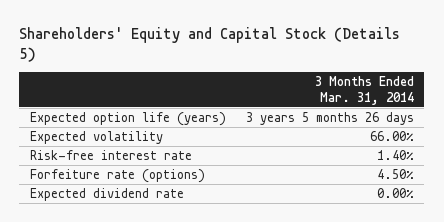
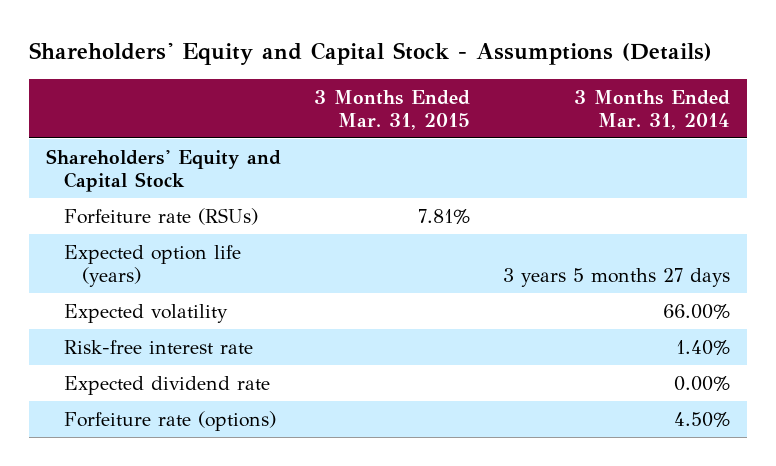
[19,27,401,63] Shareholders' Equity and Capital Stock (Details 5) -> [28,42,712,66] Shareholders' Equity and Capital Stock - Assumptions (Details)
none -> [314,89,471,130] 3 Months Ended Mar. 31, 2015
none -> [45,148,281,192] Shareholders' Equity and Capital Stock
none -> [63,207,258,225] Forfeiture rate (RSUs)
[245,112,414,126] 3 years 5 months 26 days -> [503,267,731,287] 3 years 5 months 27 days
[29,169,205,184] Forfeiture rate (options) -> [63,410,276,431] Forfeiture rate (options)

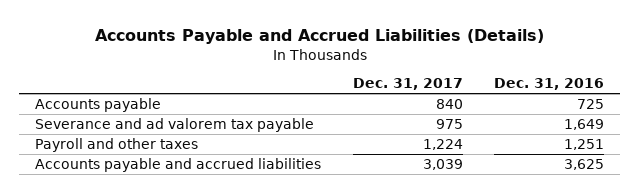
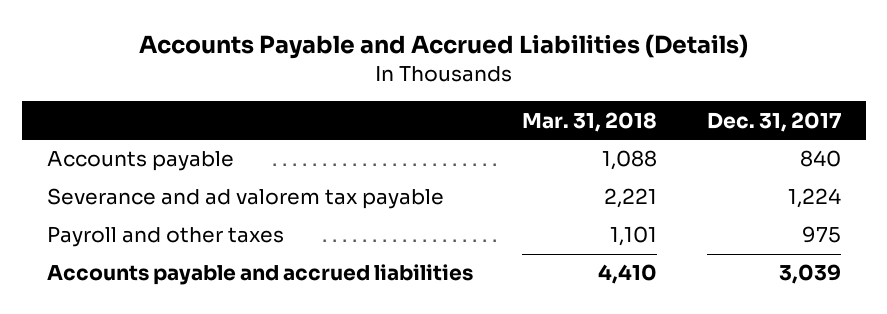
[494,78,605,91] Dec. 31, 2016 -> none
none -> [522,111,658,132] Mar. 31, 2018
[435,118,463,129] 975 -> [787,188,841,209] 1,224
[422,138,463,150] 1,224 -> [801,226,841,244] 975

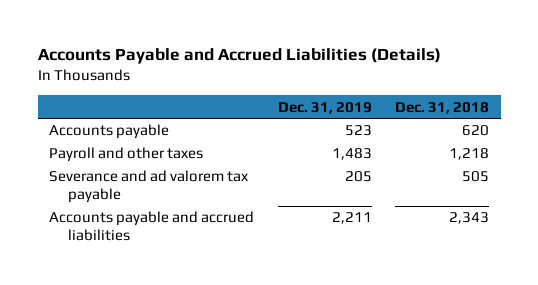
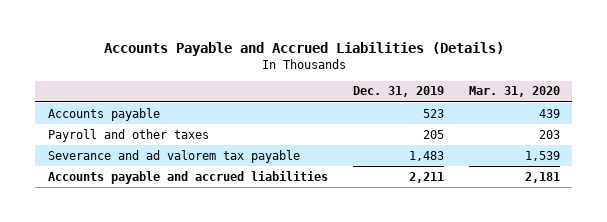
[394,101,489,114] Dec. 31, 2018 -> none
none -> [468,86,560,98] Mar. 31, 2020
[331,148,372,161] 1,483 -> [422,129,444,139] 205
[344,171,372,183] 205 -> [408,150,444,161] 1,483

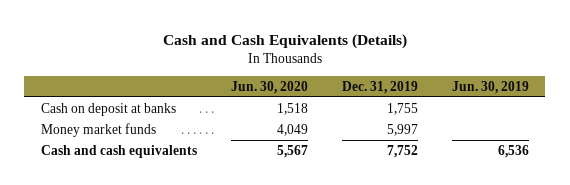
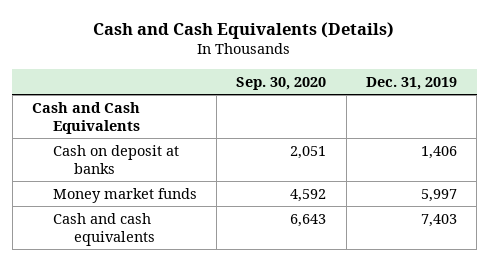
[230,80,308,94] Jun. 30, 2020 -> none
[451,80,529,94] Jun. 30, 2019 -> none
none -> [236,76,327,90] Sep. 30, 2020
none -> [32,101,141,134] Cash and Cash Equivalents
[386,102,418,115] 1,755 -> [420,145,457,159] 1,406
[386,144,418,158] 7,752 -> [420,213,457,227] 7,403

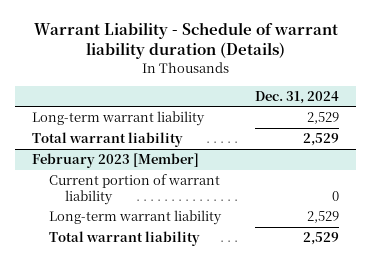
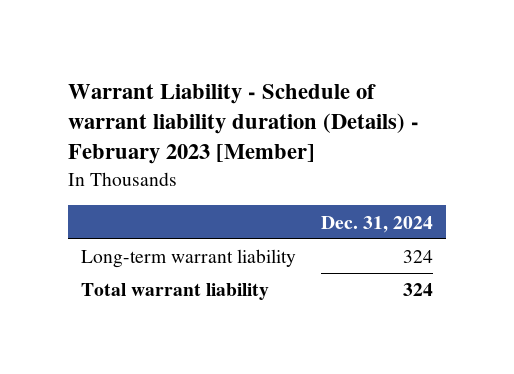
[33,22,338,60] Warrant Liability - Schedule of warrant liability duration (Details) -> [68,83,420,165] Warrant Liability - Schedule of warrant liability duration (Details) - February 2023 [Member]
[32,152,200,168] February 2023 [Member] -> none
[48,173,220,205] Current portion of warrant liability -> none
[48,209,222,225] Long-term warrant liability -> none
[48,230,200,246] Total warrant liability -> none
[306,111,339,124] 2,529 -> [403,250,434,264] 324
[302,132,339,146] 2,529 -> [403,283,434,297] 324

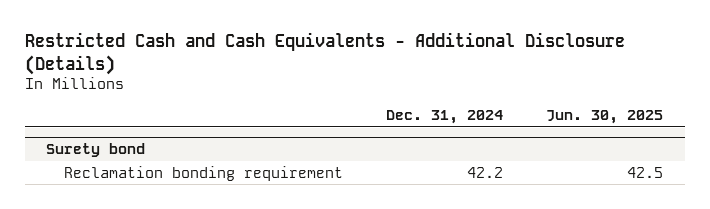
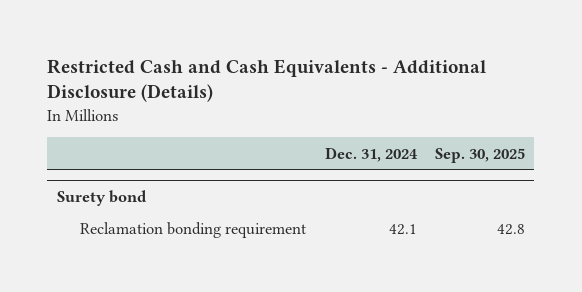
[546,110,664,125] Jun. 30, 2025 -> none
none -> [435,147,526,163] Sep. 30, 2025
[467,166,504,178] 42.2 -> [388,224,417,236] 42.1

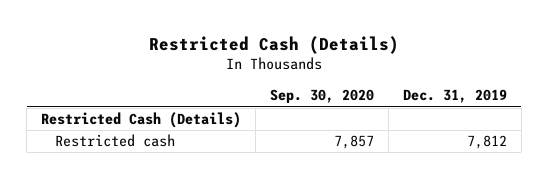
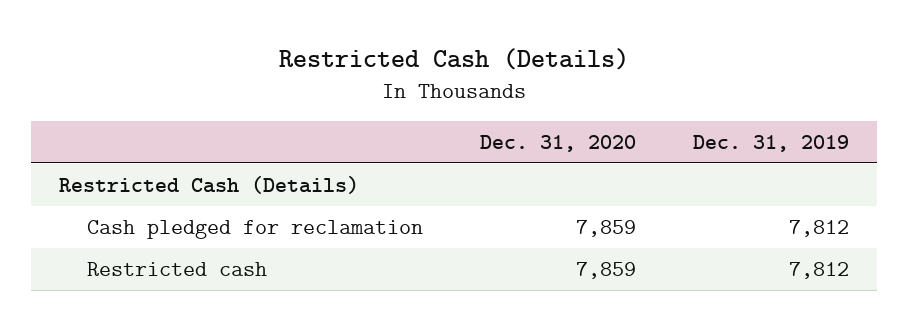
[270,89,375,104] Sep. 30, 2020 -> none
none -> [479,135,636,153] Dec. 31, 2020
none -> [86,219,423,239] Cash pledged for reclamation

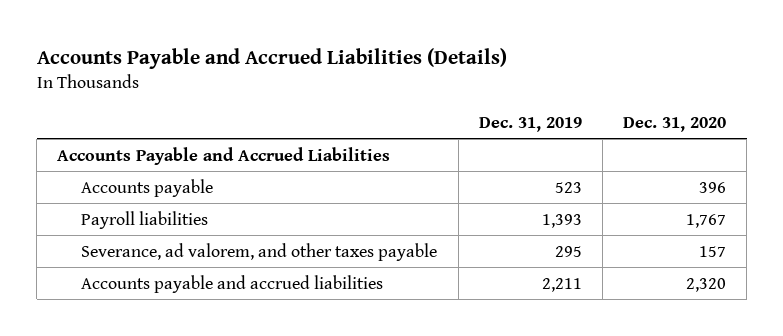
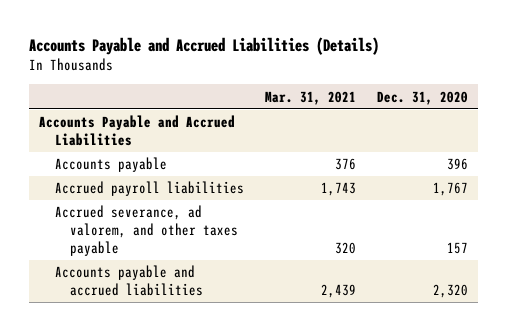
[478,116,582,132] Dec. 31, 2019 -> none
none -> [264,90,356,105] Mar. 31, 2021
[81,210,209,229] Payroll liabilities -> [54,181,244,197] Accrued payroll liabilities
[81,242,438,261] Severance, ad valorem, and other taxes payable -> [54,205,239,257] Accrued severance, ad valorem, and other taxes payable

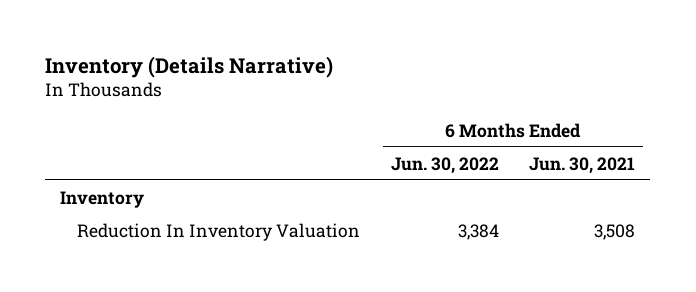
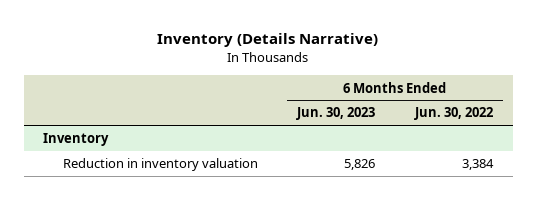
[529,156,636,174] Jun. 30, 2021 -> none
none -> [296,107,376,121] Jun. 30, 2023
[77,222,361,241] Reduction In Inventory Valuation -> [62,158,258,172] Reduction in inventory valuation

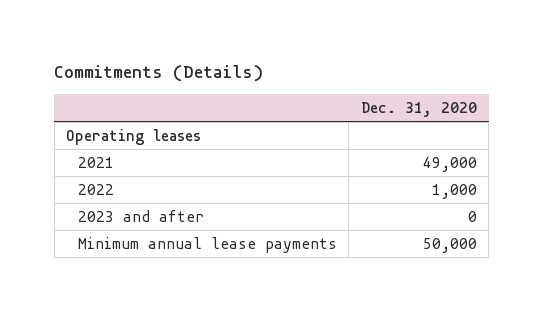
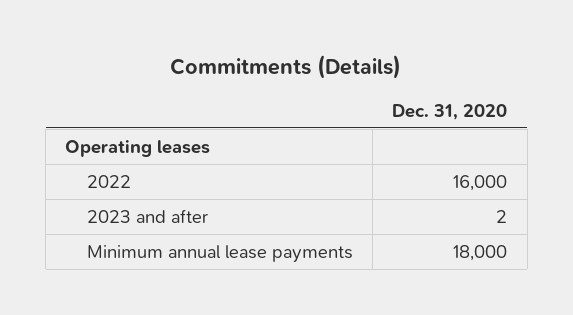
[77,157,114,169] 2021 -> none
[431,184,477,200] 1,000 -> [453,174,508,191] 16,000
[467,211,477,223] 0 -> [496,209,508,223] 2
[422,238,477,254] 50,000 -> [453,244,508,261] 18,000

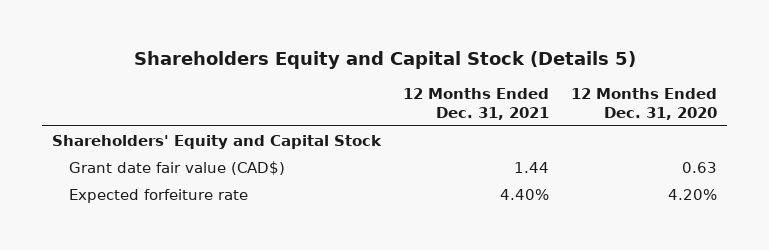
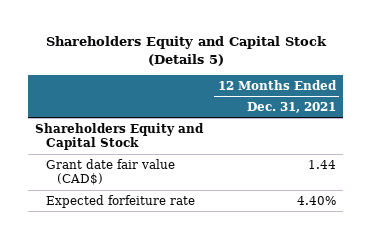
[570,88,717,121] 12 Months Ended Dec. 31, 2020 -> none
[52,134,383,149] Shareholders' Equity and Capital Stock -> [35,122,205,151] Shareholders Equity and Capital Stock

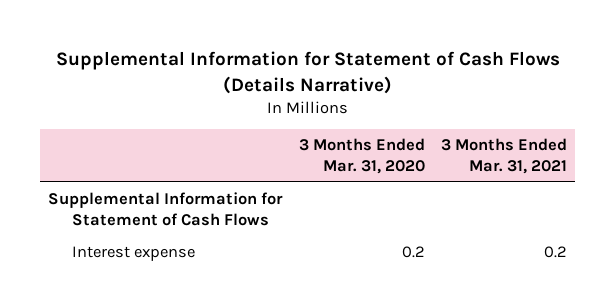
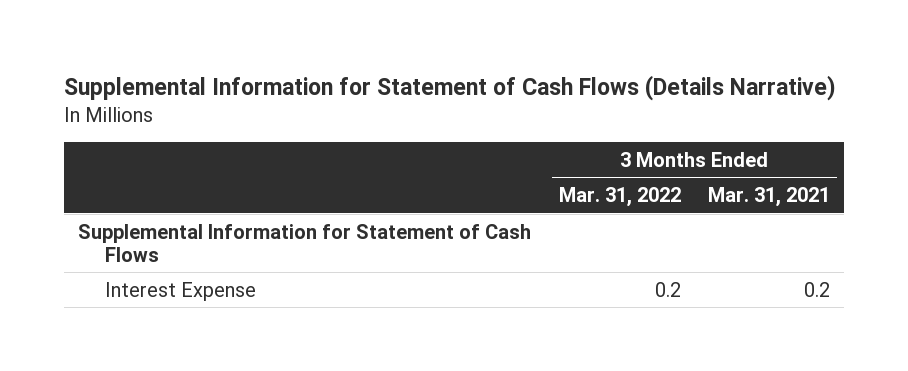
[298,138,425,174] 3 Months Ended Mar. 31, 2020 -> none
none -> [558,186,681,207] Mar. 31, 2022
[72,246,196,262] Interest expense -> [105,281,257,301] Interest Expense

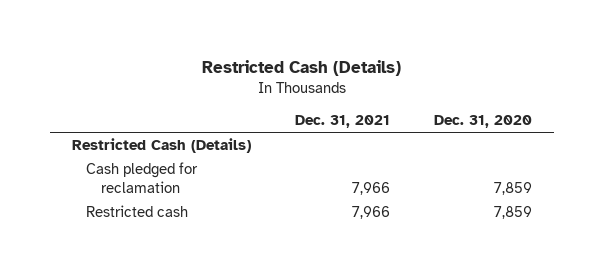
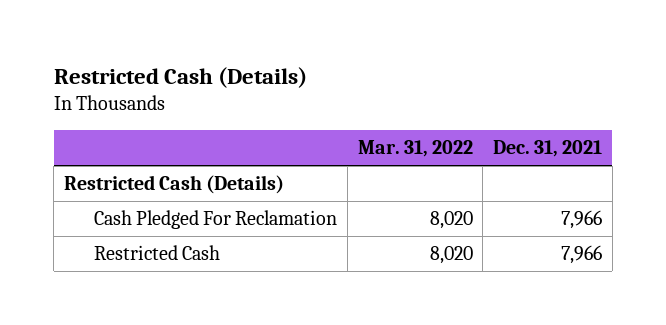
[434,115,533,129] Dec. 31, 2020 -> none
none -> [357,140,473,158] Mar. 31, 2022
[86,162,199,193] Cash pledged for reclamation -> [94,210,338,230] Cash Pledged For Reclamation
[86,205,189,218] Restricted cash -> [94,245,221,261] Restricted Cash

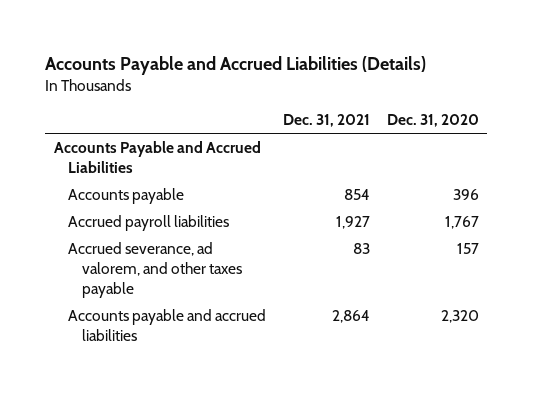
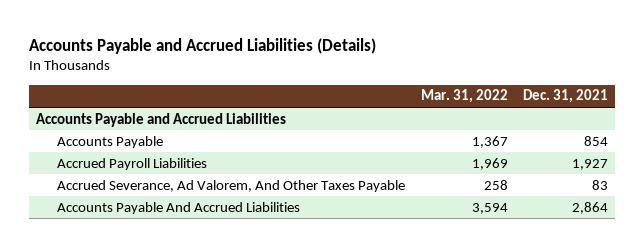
[386,114,479,128] Dec. 31, 2020 -> none
none -> [420,89,508,104] Mar. 31, 2022
[67,187,184,204] Accounts payable -> [57,135,164,148] Accounts Payable
[67,214,229,231] Accrued payroll liabilities -> [57,157,208,170] Accrued Payroll Liabilities
[67,241,242,298] Accrued severance, ad valorem, and other taxes payable -> [57,179,406,192] Accrued Severance, Ad Valorem, And Other Taxes Payable
[67,308,266,341] Accounts payable and accrued liabilities -> [57,201,301,214] Accounts Payable And Accrued Liabilities

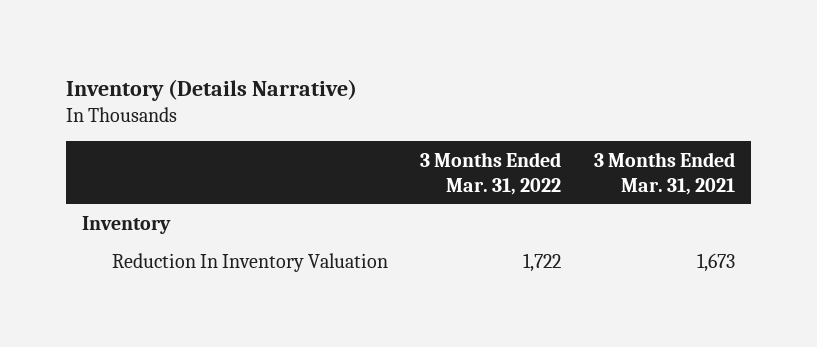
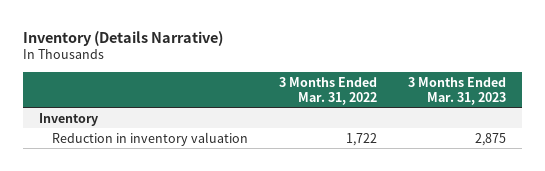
[594,151,736,195] 3 Months Ended Mar. 31, 2021 -> none
none -> [408,76,507,105] 3 Months Ended Mar. 31, 2023
[111,253,388,273] Reduction In Inventory Valuation -> [52,131,249,146] Reduction in inventory valuation

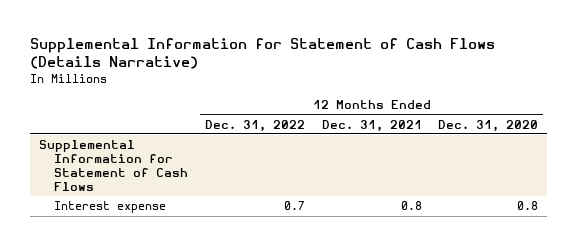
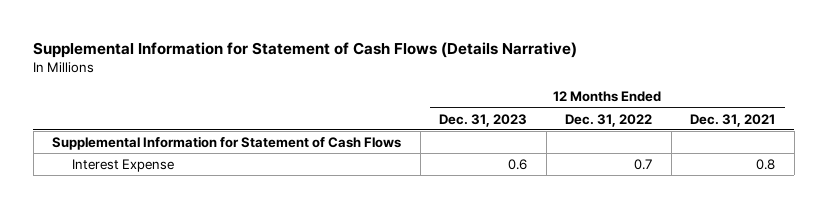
[438,119,539,132] Dec. 31, 2020 -> none
none -> [439,113,528,127] Dec. 31, 2023
[53,201,166,214] Interest expense -> [71,158,174,172] Interest Expense

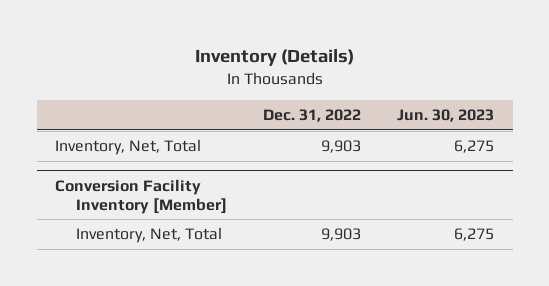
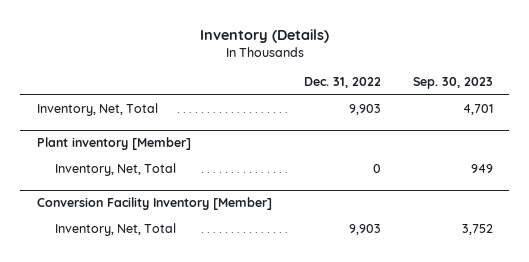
[397,109,495,123] Jun. 30, 2023 -> none
none -> [412,77,493,90] Sep. 30, 2023
none -> [36,137,191,151] Plant inventory [Member]
none -> [55,163,177,177] Inventory, Net, Total

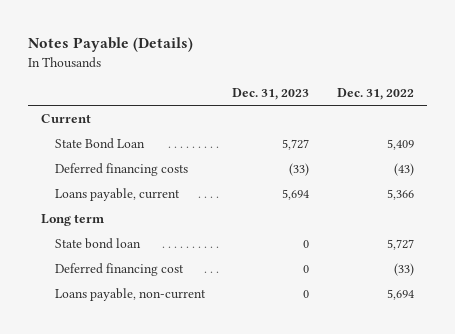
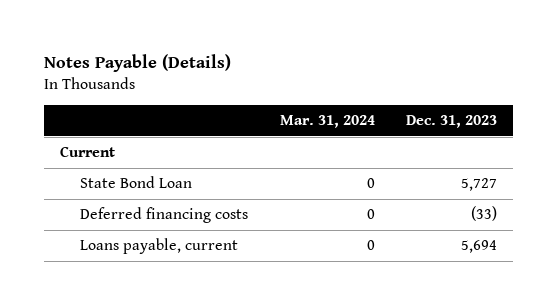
[336,88,414,101] Dec. 31, 2022 -> none
none -> [279,114,375,128] Mar. 31, 2024
[41,214,106,227] Long term -> none
[54,238,141,250] State bond loan -> none
[54,263,184,277] Deferred financing cost -> none
[54,288,206,302] Loans payable, non-current -> none

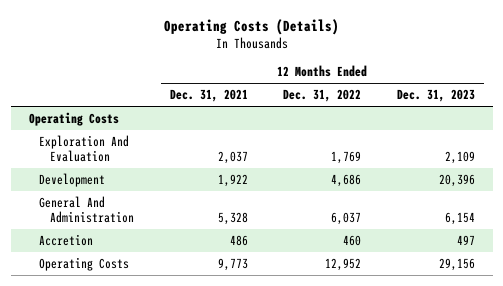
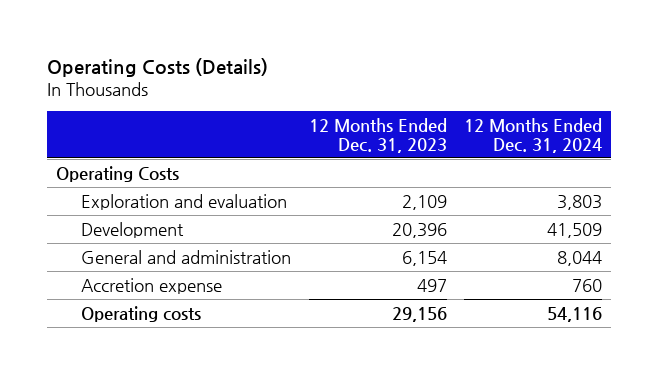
[169,89,248,103] Dec. 31, 2021 -> none
[283,89,362,103] Dec. 31, 2022 -> none
none -> [464,117,603,153] 12 Months Ended Dec. 31, 2024
[39,134,130,163] Exploration And Evaluation -> [81,193,288,210] Exploration and evaluation
[39,195,134,224] General And Administration -> [81,249,292,264] General and administration
[39,233,94,246] Accretion -> [81,277,223,294] Accretion expense
[39,256,130,271] Operating Costs -> [81,305,202,322] Operating costs

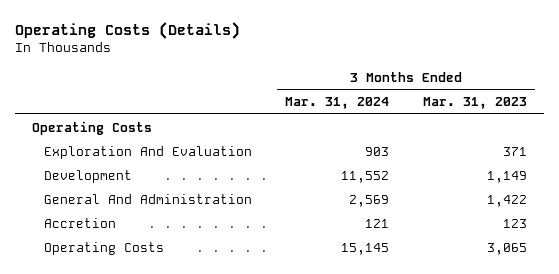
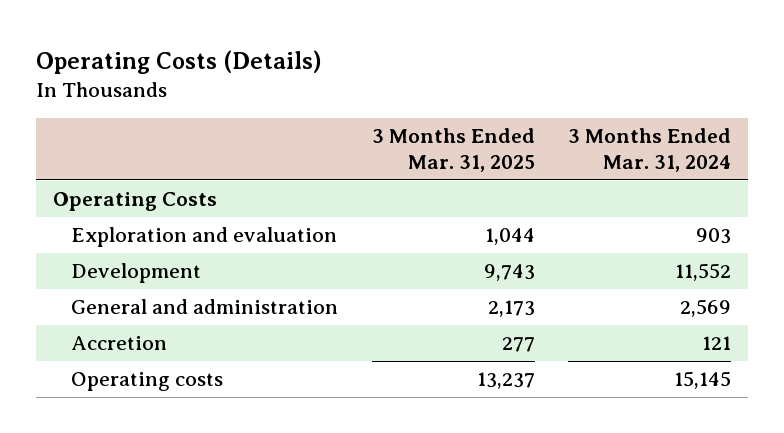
[422,97,527,110] Mar. 31, 2023 -> none
none -> [371,127,535,173] 3 Months Ended Mar. 31, 2025
[43,145,252,159] Exploration And Evaluation -> [71,226,338,247] Exploration and evaluation
[43,193,252,204] General And Administration -> [71,298,339,314] General and administration
[43,241,164,255] Operating Costs -> [71,371,224,391] Operating costs

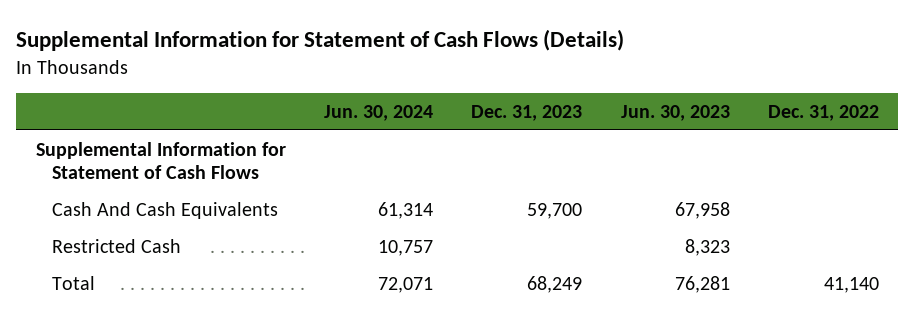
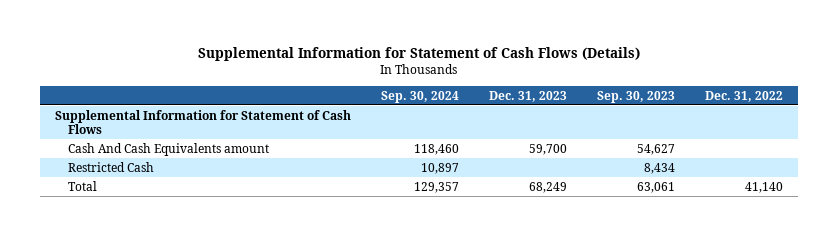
[323,104,433,121] Jun. 30, 2024 -> none
[620,104,730,121] Jun. 30, 2023 -> none
none -> [380,90,459,103] Sep. 30, 2024
none -> [596,90,675,103] Sep. 30, 2023
[52,201,279,219] Cash And Cash Equivalents -> [68,142,270,156] Cash And Cash Equivalents amount

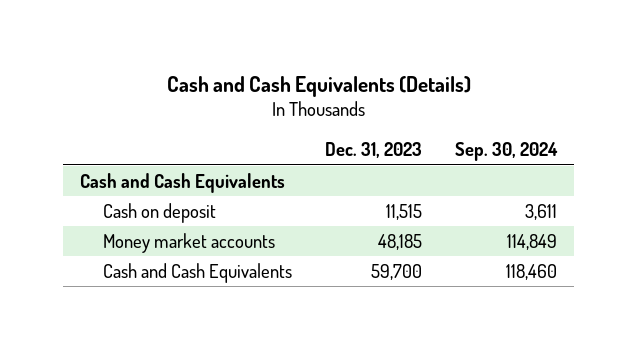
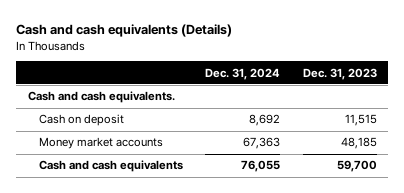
[166,75,471,97] Cash and Cash Equivalents (Details) -> [16,24,233,38] Cash and cash equivalents (Details)
[455,142,559,162] Sep. 30, 2024 -> none
none -> [205,67,281,80] Dec. 31, 2024
[79,172,285,193] Cash and Cash Equivalents -> [27,91,175,104] Cash and cash equivalents.
[103,262,293,283] Cash and Cash Equivalents -> [38,160,183,173] Cash and cash equivalents

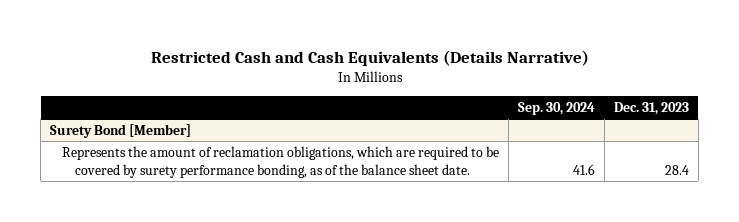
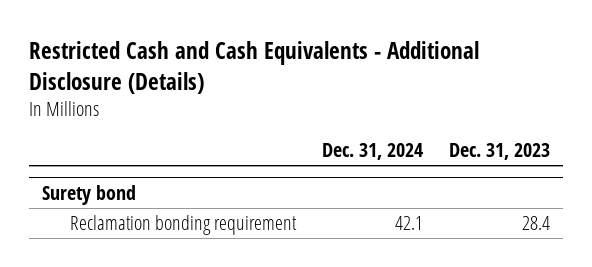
[150,49,589,66] Restricted Cash and Cash Equivalents (Details Narrative) -> [29,41,480,94] Restricted Cash and Cash Equivalents - Additional Disclosure (Details)
[518,102,596,116] Sep. 30, 2024 -> none
none -> [322,143,424,161] Dec. 31, 2024
[49,123,191,138] Surety Bond [Member] -> [42,184,137,205] Surety bond
[62,145,500,178] Represents the amount of reclamation obligations, which are required to be covered by surety performance bonding, as of the balance sheet date. -> [70,214,298,235] Reclamation bonding requirement

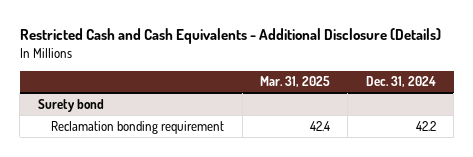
[449,143,551,161] Dec. 31, 2023 -> none
none -> [260,76,331,88] Mar. 31, 2025
[395,215,424,230] 42.1 -> [415,120,436,131] 42.2

